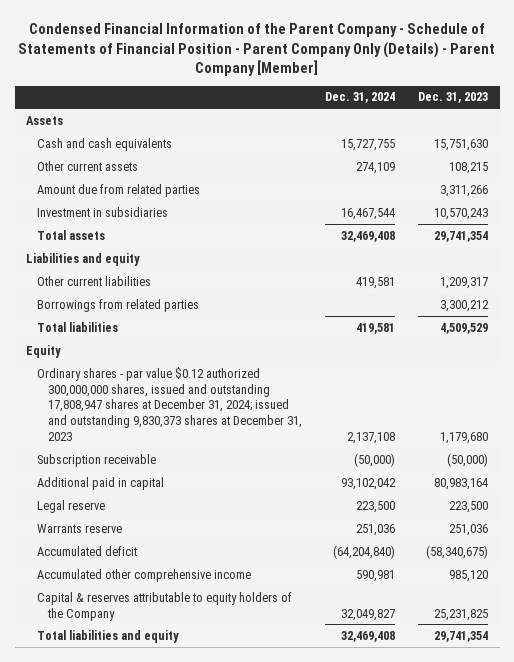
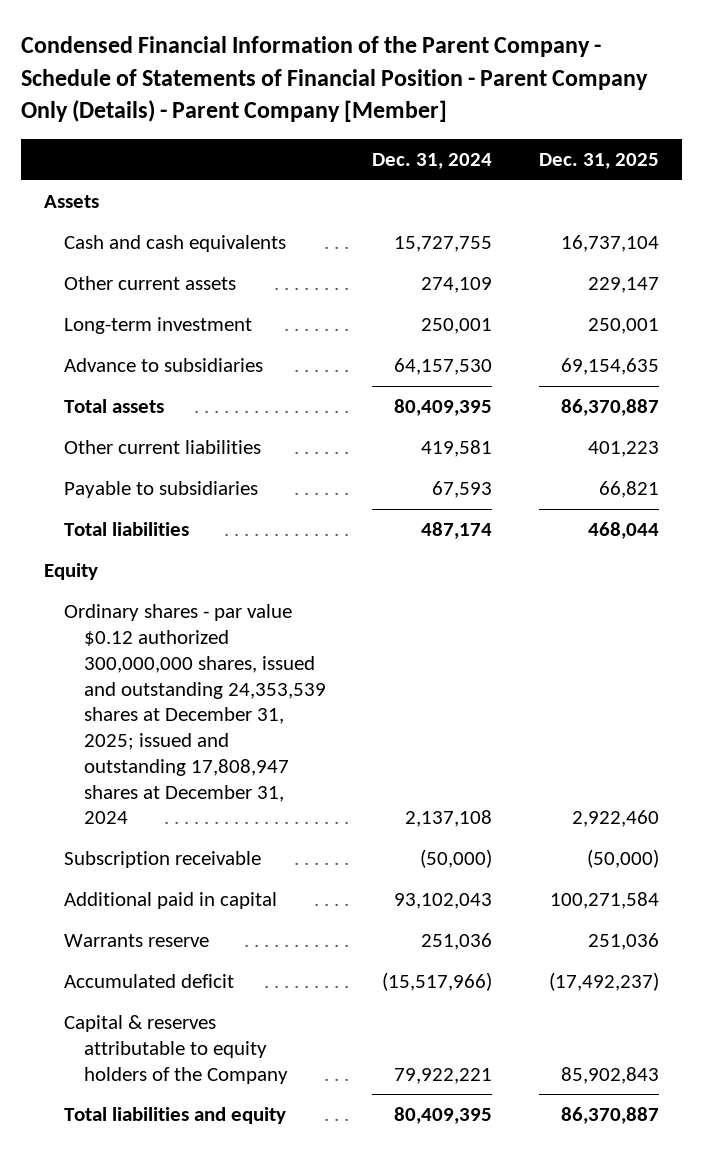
[418,92,489,104] Dec. 31, 2023 -> none
none -> [539,152,660,169] Dec. 31, 2025
[37,183,201,197] Amount due from related parties -> none
[37,206,169,217] Investment in subsidiaries -> none
[26,252,141,266] Liabilities and equity -> none
none -> [63,317,252,335] Long-term investment
none -> [63,358,263,373] Advance to subsidiaries
[340,230,395,242] 32,469,408 -> [394,399,493,417] 80,409,395
[37,298,200,312] Borrowings from related parties -> none
none -> [63,481,258,499] Payable to subsidiaries
[355,322,395,334] 419,581 -> [421,522,493,540] 487,174
[37,366,302,442] Ordinary shares - par value $0.12 authorized 300,000,000 shares, issued and outstanding 17,808,947 shares at December 31, 2024; issued and outstanding 9,830,373 shares at December 31, 2023 -> [63,604,326,825] Ordinary shares - par value $0.12 authorized 300,000,000 shares, issued and outstanding 24,353,539 shares at December 31, 2025; issued and outstanding 17,808,947 shares at December 31, 2024
[37,499,106,513] Legal reserve -> none
[340,477,396,490] 93,102,042 -> [394,893,493,910] 93,102,043
[37,568,252,582] Accumulated other comprehensive income -> none
[332,544,395,559] (64,204,840) -> [382,972,493,992] (15,517,966)
[340,608,395,621] 32,049,827 -> [394,1067,493,1084] 79,922,221
[340,630,395,642] 32,469,408 -> [394,1107,493,1125] 80,409,395

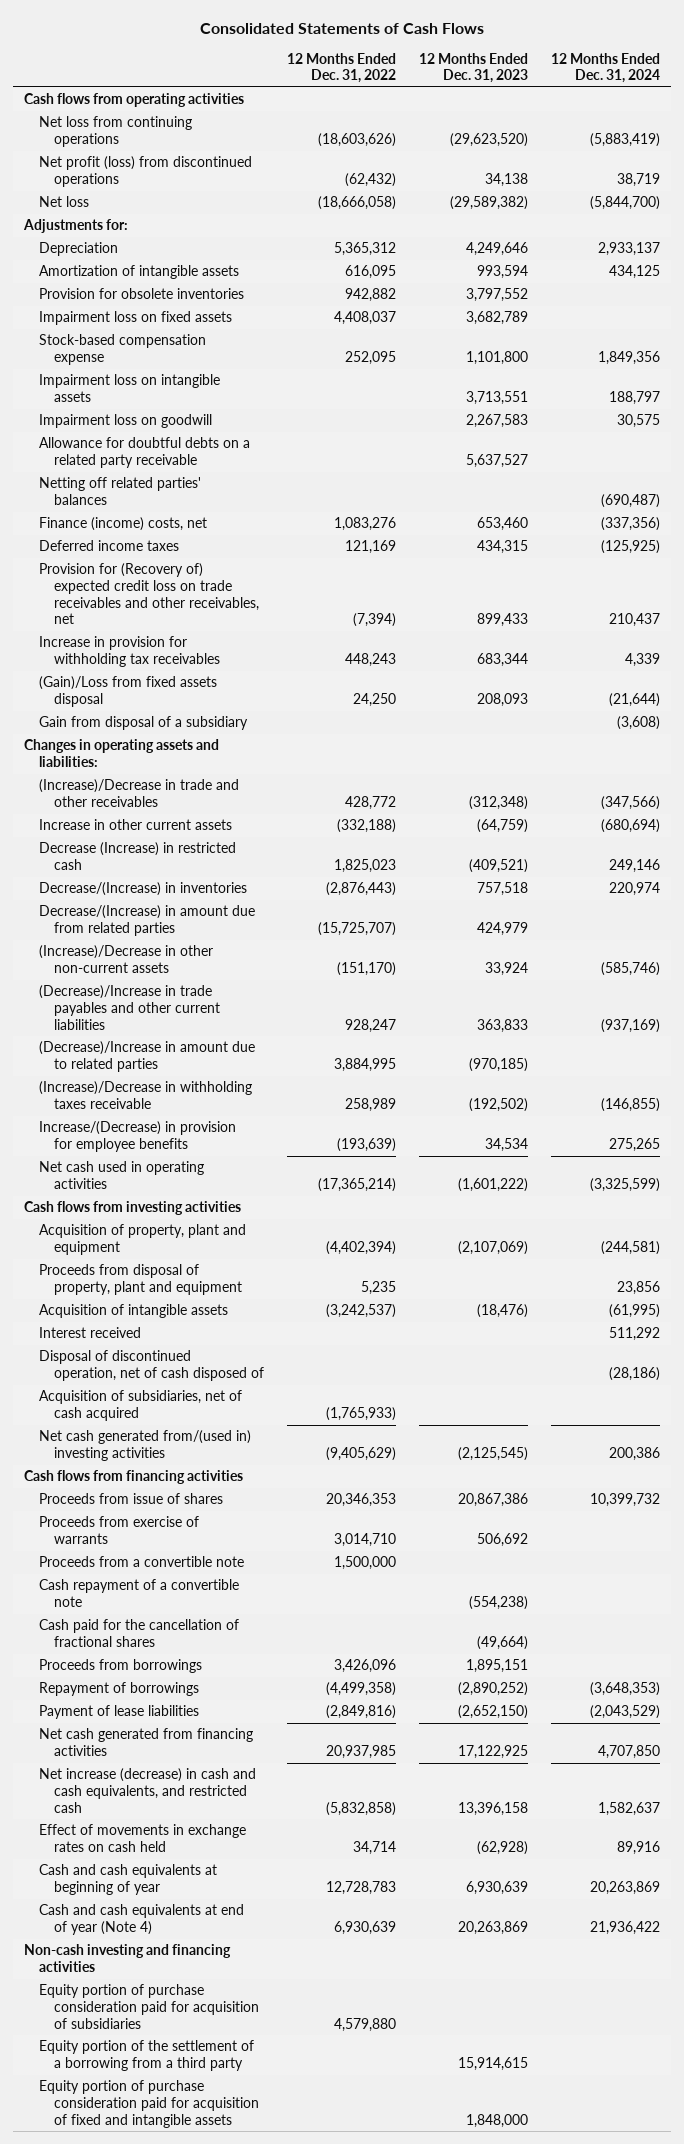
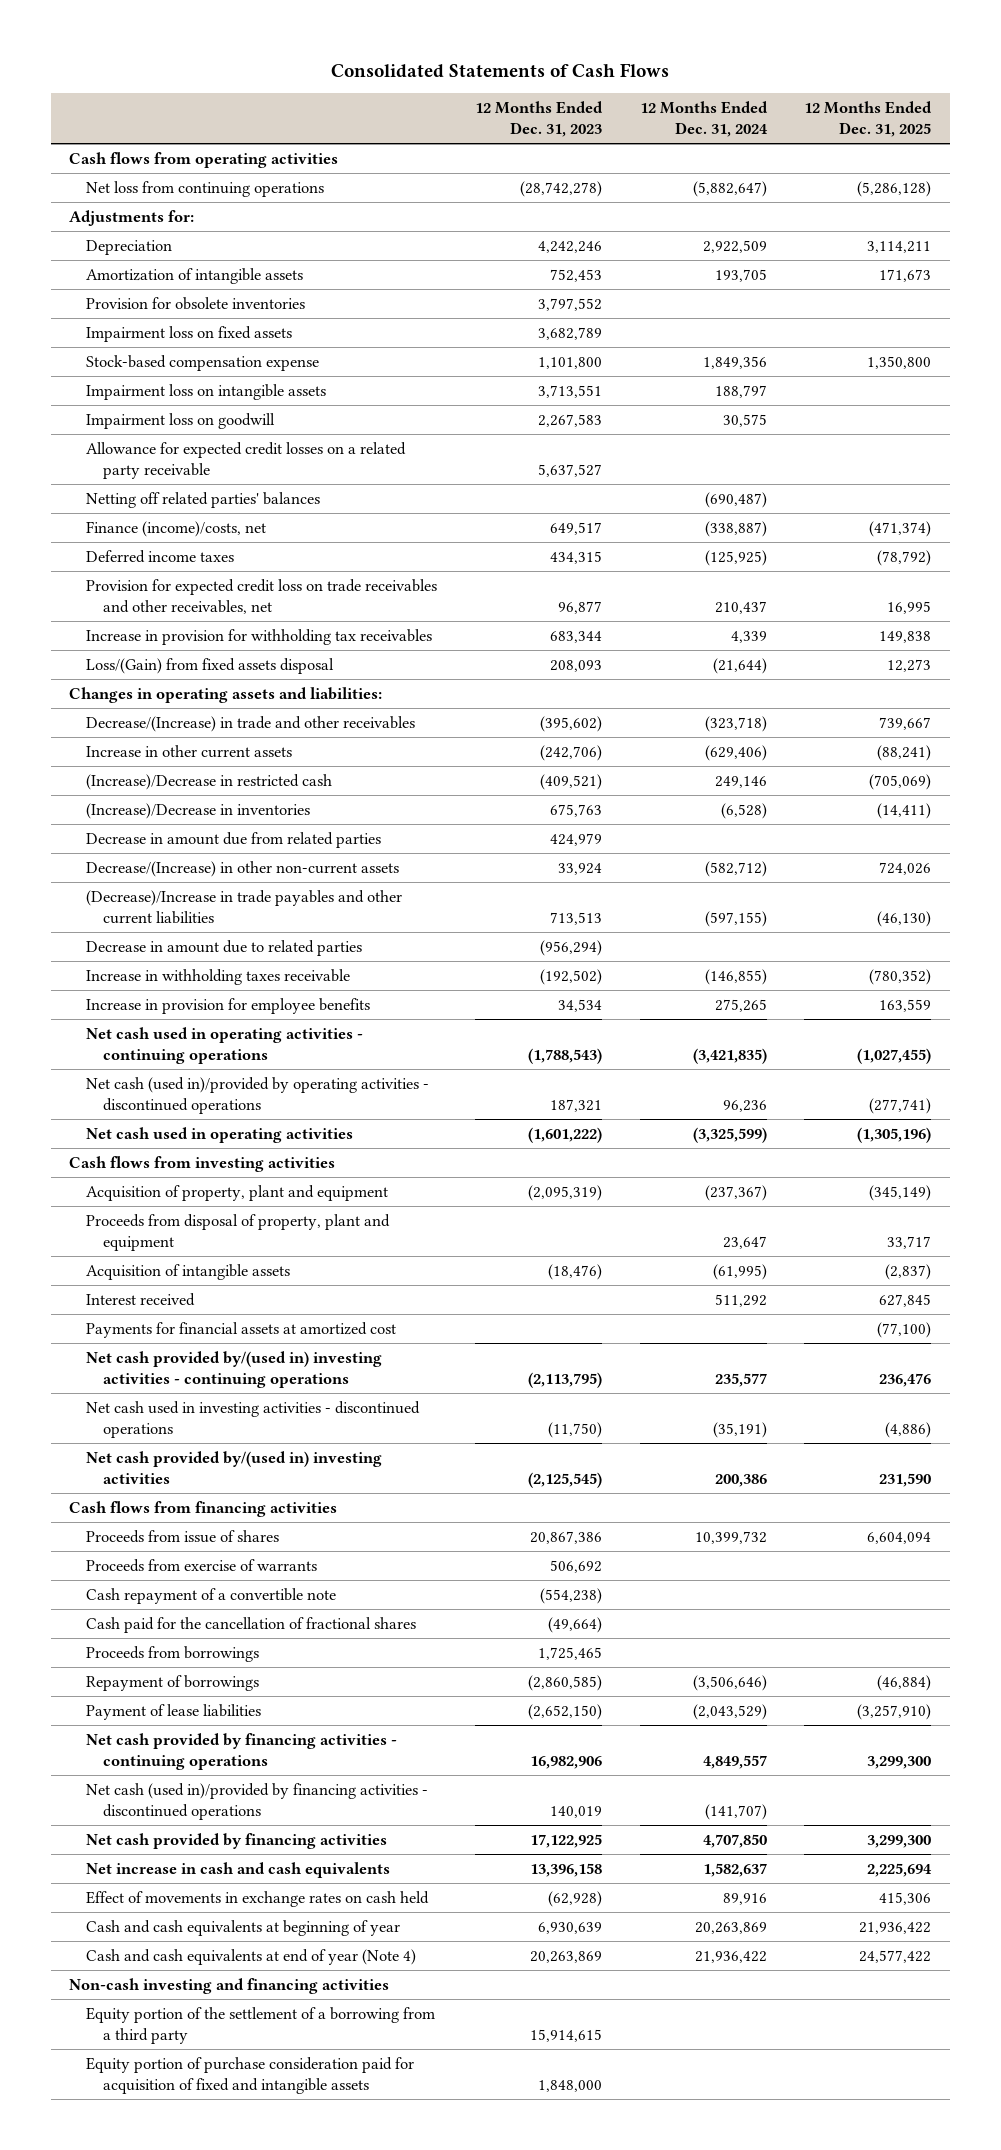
[286,52,396,84] 12 Months Ended Dec. 31, 2022 -> none
none -> [804,101,933,138] 12 Months Ended Dec. 31, 2025
[39,156,253,187] Net profit (loss) from discontinued operations -> none
[39,196,90,208] Net loss -> none
[449,132,528,147] (29,623,520) -> [520,180,603,197] (28,742,278)
[589,132,660,147] (5,883,419) -> [692,180,767,197] (5,882,647)
[465,242,528,257] 4,249,646 -> [538,240,603,253] 4,242,246
[597,242,660,257] 2,933,137 -> [702,239,767,253] 2,922,509
[476,265,528,280] 993,594 -> [550,268,603,282] 752,453
[608,265,660,280] 434,125 -> [714,268,767,282] 193,705
[39,437,251,468] Allowance for doubtful debts on a related party receivable -> [86,441,407,480] Allowance for expected credit losses on a related party receivable
[39,517,208,532] Finance (income) costs, net -> [86,520,267,537] Finance (income)/costs, net
[476,517,528,532] 653,460 -> [550,521,603,535] 649,517
[600,517,660,532] (337,356) -> [704,520,767,537] (338,887)
[39,563,260,625] Provision for (Recovery of) expected credit loss on trade receivables and other receivables, net -> [86,578,438,615] Provision for expected credit loss on trade receivables and other receivables, net
[476,613,528,628] 899,433 -> [558,601,603,615] 96,877
[39,716,249,731] Gain from disposal of a subsidiary -> none
[39,676,218,707] (Gain)/Loss from fixed assets disposal -> [86,657,335,674] Loss/(Gain) from fixed assets disposal
[39,779,240,807] (Increase)/Decrease in trade and other receivables -> [86,715,416,732] Decrease/(Increase) in trade and other receivables
[468,795,528,810] (312,348) -> [540,715,603,732] (395,602)
[600,795,660,810] (347,566) -> [704,715,767,732] (323,718)
[476,819,528,834] (64,759) -> [540,744,603,761] (242,706)
[600,819,660,834] (680,694) -> [704,744,767,761] (629,406)
[39,842,237,870] Decrease (Increase) in restricted cash -> [86,773,333,790] (Increase)/Decrease in restricted cash
[39,882,248,897] Decrease/(Increase) in inventories -> [86,802,311,819] (Increase)/Decrease in inventories
[476,882,528,897] 757,518 -> [550,803,603,817] 675,763
[608,882,660,897] 220,974 -> [720,802,767,819] (6,528)
[39,905,256,936] Decrease/(Increase) in amount due from related parties -> [86,831,382,848] Decrease in amount due from related parties
[39,945,214,973] (Increase)/Decrease in other non-current assets -> [86,860,400,877] Decrease/(Increase) in other non-current assets
[600,961,660,976] (585,746) -> [704,860,767,877] (582,712)
[476,1018,528,1033] 363,833 -> [550,912,603,926] 713,513
[600,1018,660,1033] (937,169) -> [704,911,767,928] (597,155)
[39,1041,256,1072] (Decrease)/Increase in amount due to related parties -> [86,939,363,956] Decrease in amount due to related parties
[468,1057,528,1072] (970,185) -> [540,939,603,956] (956,294)
[39,1081,253,1109] (Increase)/Decrease in withholding taxes receivable -> [86,968,351,985] Increase in withholding taxes receivable
[39,1121,237,1152] Increase/(Decrease) in provision for employee benefits -> [86,997,371,1014] Increase in provision for employee benefits
none -> [86,1026,364,1065] Net cash used in operating activities - continuing operations
none -> [86,1076,430,1115] Net cash (used in)/provided by operating activities - discontinued operations
[457,1240,528,1255] (2,107,069) -> [528,1184,603,1201] (2,095,319)
[600,1240,660,1255] (244,581) -> [704,1184,767,1201] (237,367)
[616,1280,660,1295] 23,856 -> [722,1236,767,1250] 23,647
[39,1350,265,1381] Disposal of discontinued operation, net of cash disposed of -> none
[39,1390,243,1421] Acquisition of subsidiaries, net of cash acquired -> none
none -> [86,1321,397,1338] Payments for financial assets at amortized cost
none -> [86,1350,383,1389] Net cash provided by/(used in) investing activities - continuing operations
none -> [86,1400,421,1439] Net cash used in investing activities - discontinued operations
[39,1430,252,1461] Net cash generated from/(used in) investing activities -> [86,1450,383,1485] Net cash provided by/(used in) investing activities
[39,1556,245,1568] Proceeds from a convertible note -> none
[465,1659,528,1674] 1,895,151 -> [538,1646,603,1660] 1,725,465
[457,1682,528,1697] (2,890,252) -> [528,1674,603,1691] (2,860,585)
[589,1682,660,1697] (3,648,353) -> [692,1674,767,1691] (3,506,646)
none -> [86,1732,398,1771] Net cash provided by financing activities - continuing operations
none -> [86,1782,429,1821] Net cash (used in)/provided by financing activities - discontinued operations
[39,1728,254,1756] Net cash generated from financing activities -> [86,1832,388,1849] Net cash provided by financing activities
[39,1768,257,1813] Net increase (decrease) in cash and cash equivalents, and restricted cash -> [86,1861,391,1878] Net increase in cash and cash equivalents
[39,1984,260,2029] Equity portion of purchase consideration paid for acquisition of subsidiaries -> none

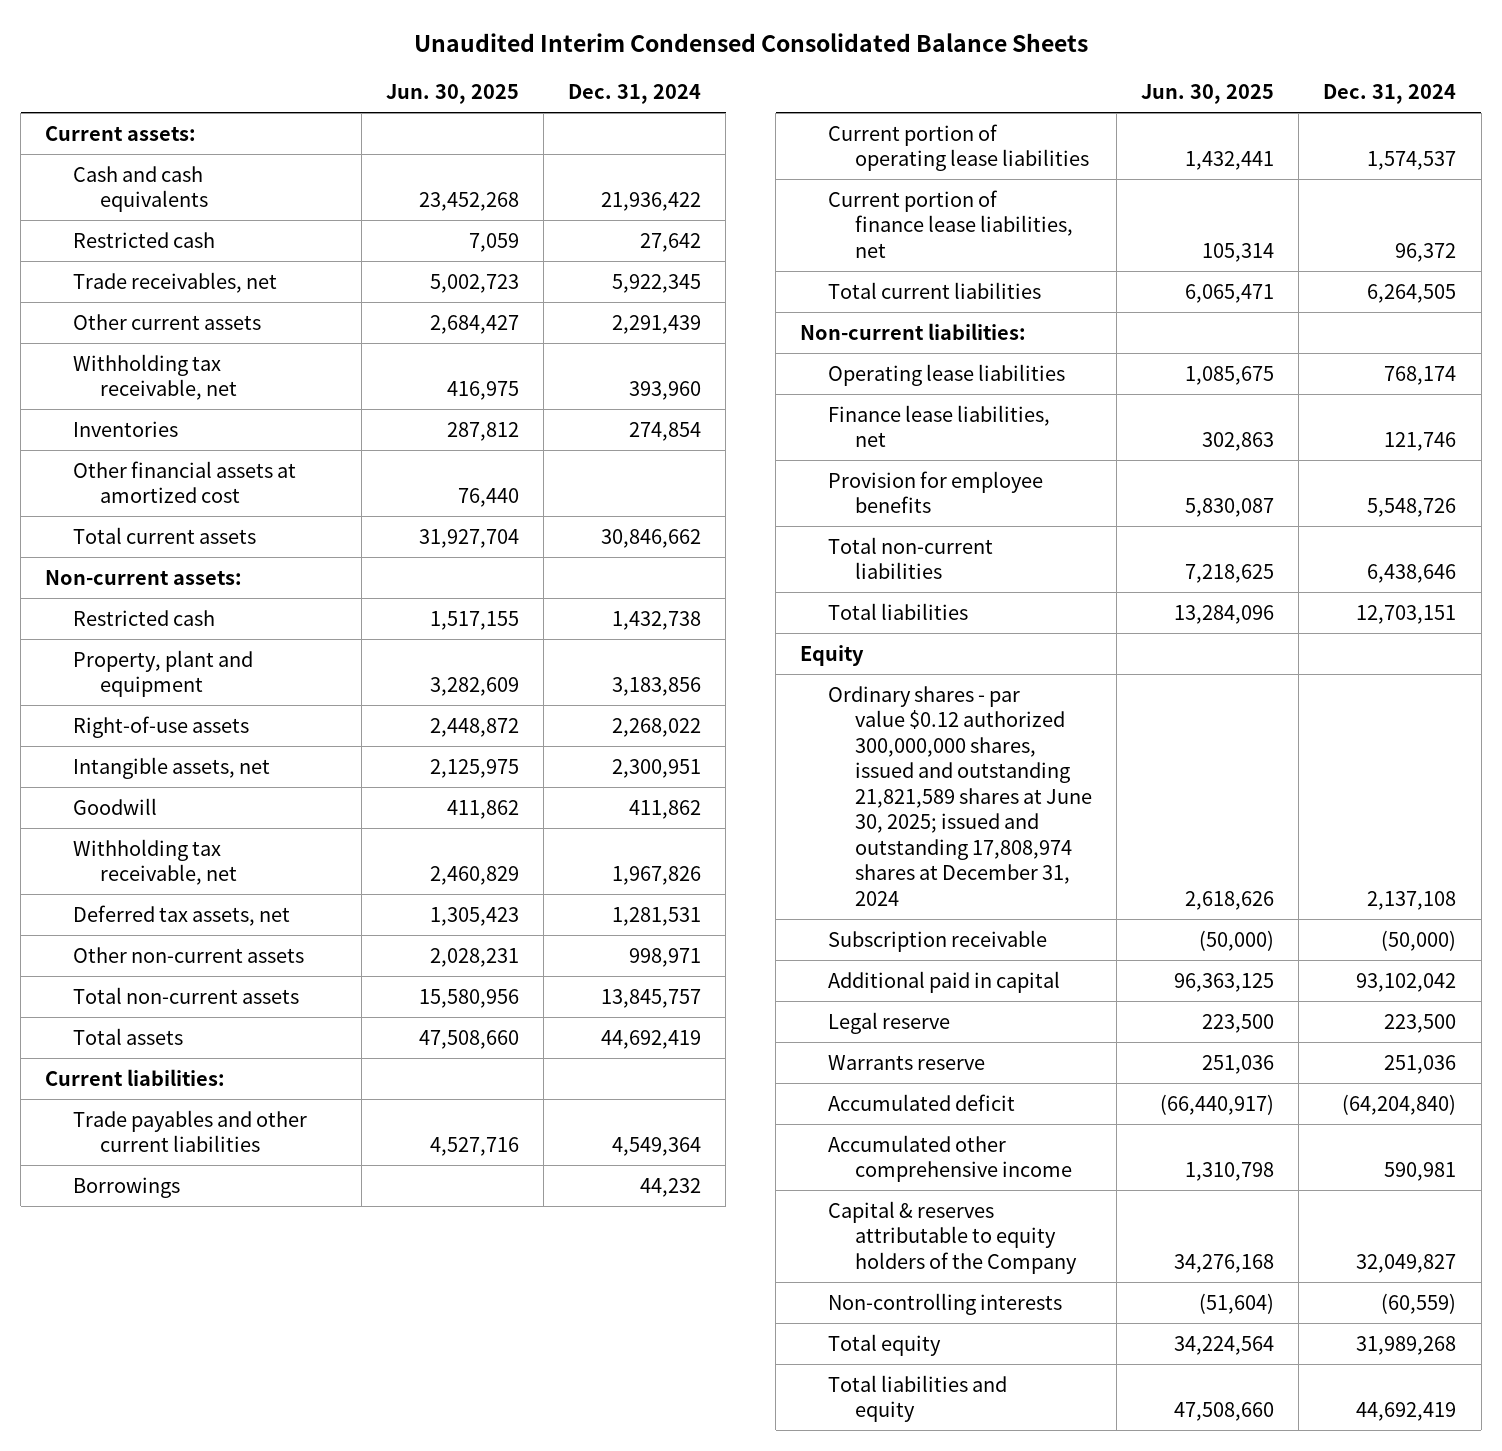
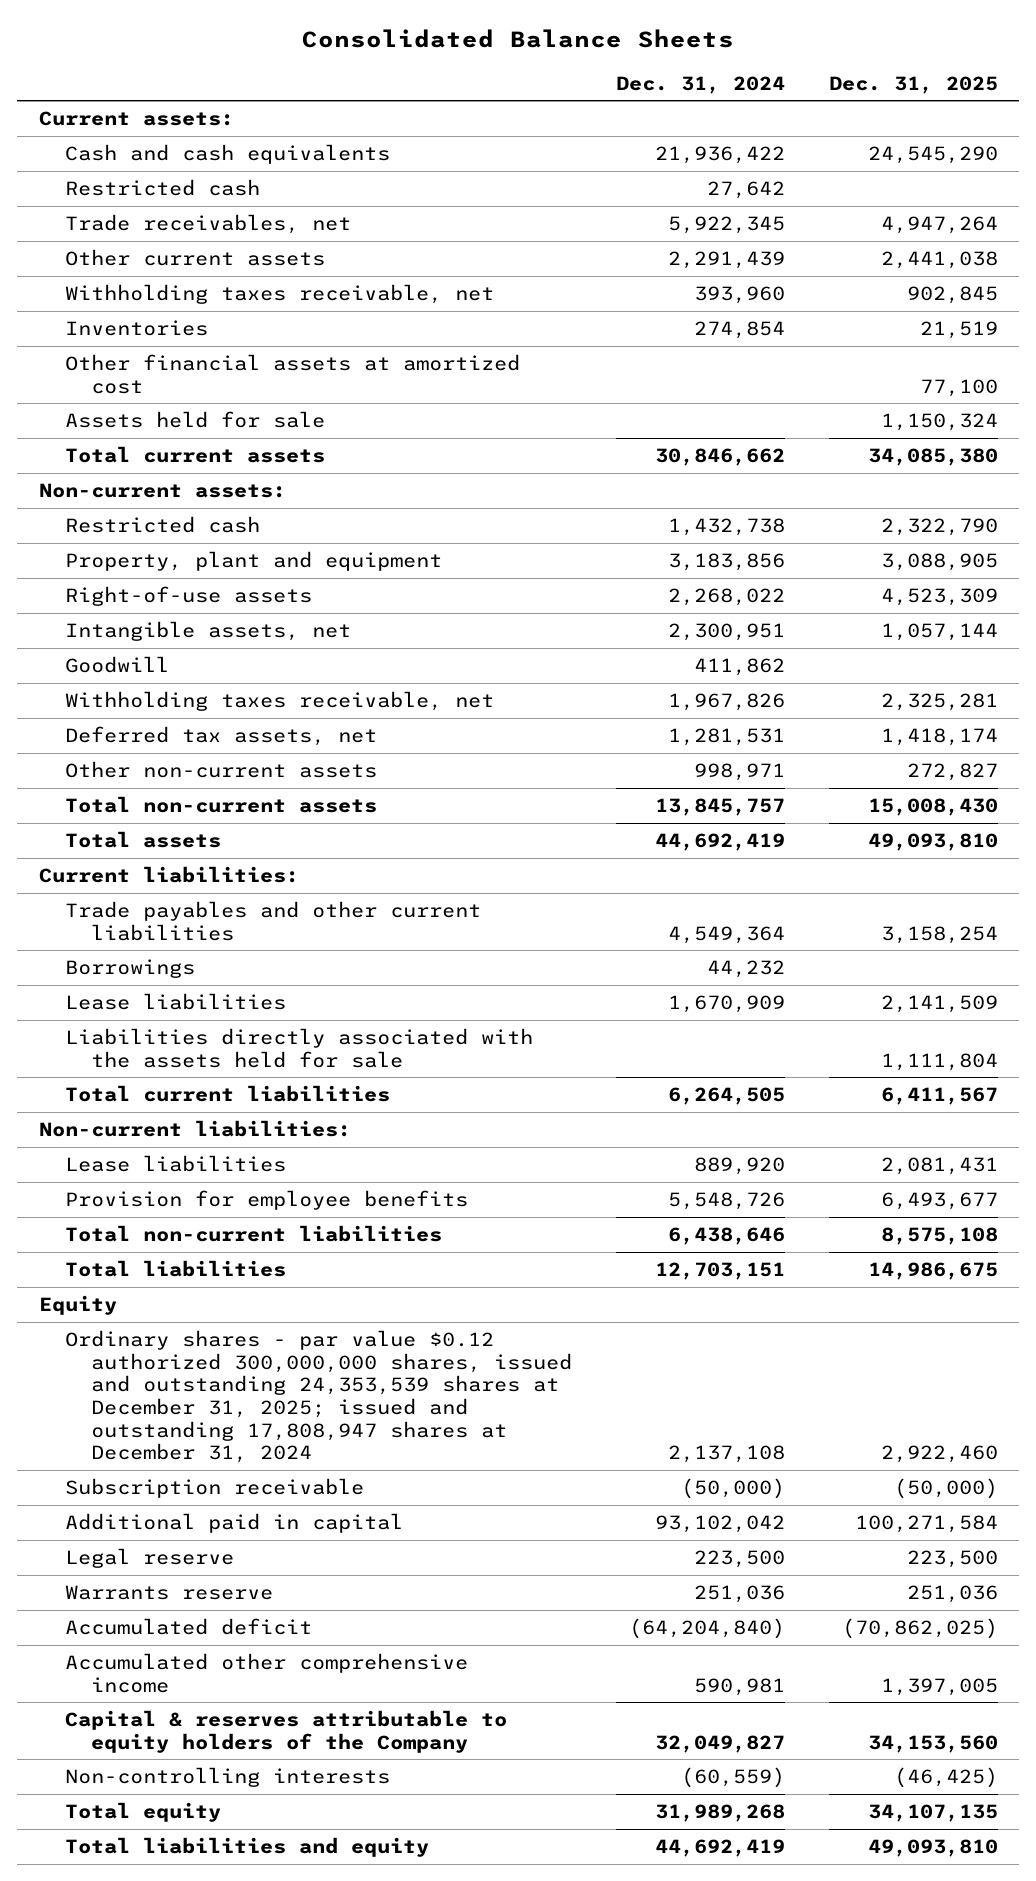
[413,32,1088,52] Unaudited Interim Condensed Consolidated Balance Sheets -> [302,28,735,48] Consolidated Balance Sheets
[386,84,520,105] Jun. 30, 2025 -> none
none -> [828,75,998,94] Dec. 31, 2025
[72,353,237,401] Withholding tax receivable, net -> [64,284,494,305] Withholding taxes receivable, net
none -> [64,411,325,429] Assets held for sale
[72,838,237,886] Withholding tax receivable, net -> [64,691,494,712] Withholding taxes receivable, net
[827,189,1073,258] Current portion of finance lease liabilities, net -> none
[827,123,1089,172] Current portion of operating lease liabilities -> [64,993,286,1011] Lease liabilities
[1367,151,1457,171] 1,574,537 -> [667,995,785,1014] 1,670,909
none -> [64,1028,533,1068] Liabilities directly associated with the assets held for sale
[827,404,1050,448] Finance lease liabilities, net -> none
[827,363,1065,386] Operating lease liabilities -> [64,1155,286,1173] Lease liabilities
[1384,365,1457,385] 768,174 -> [693,1157,785,1176] 889,920
[827,685,1092,907] Ordinary shares - par value $0.12 authorized 300,000,000 shares, issued and outstanding 21,821,589 shares at June 30, 2025; issued and outstanding 17,808,974 shares at December 31, 2024 -> [64,1330,573,1464] Ordinary shares - par value $0.12 authorized 300,000,000 shares, issued and outstanding 24,353,539 shares at December 31, 2025; issued and outstanding 17,808,947 shares at December 31, 2024

